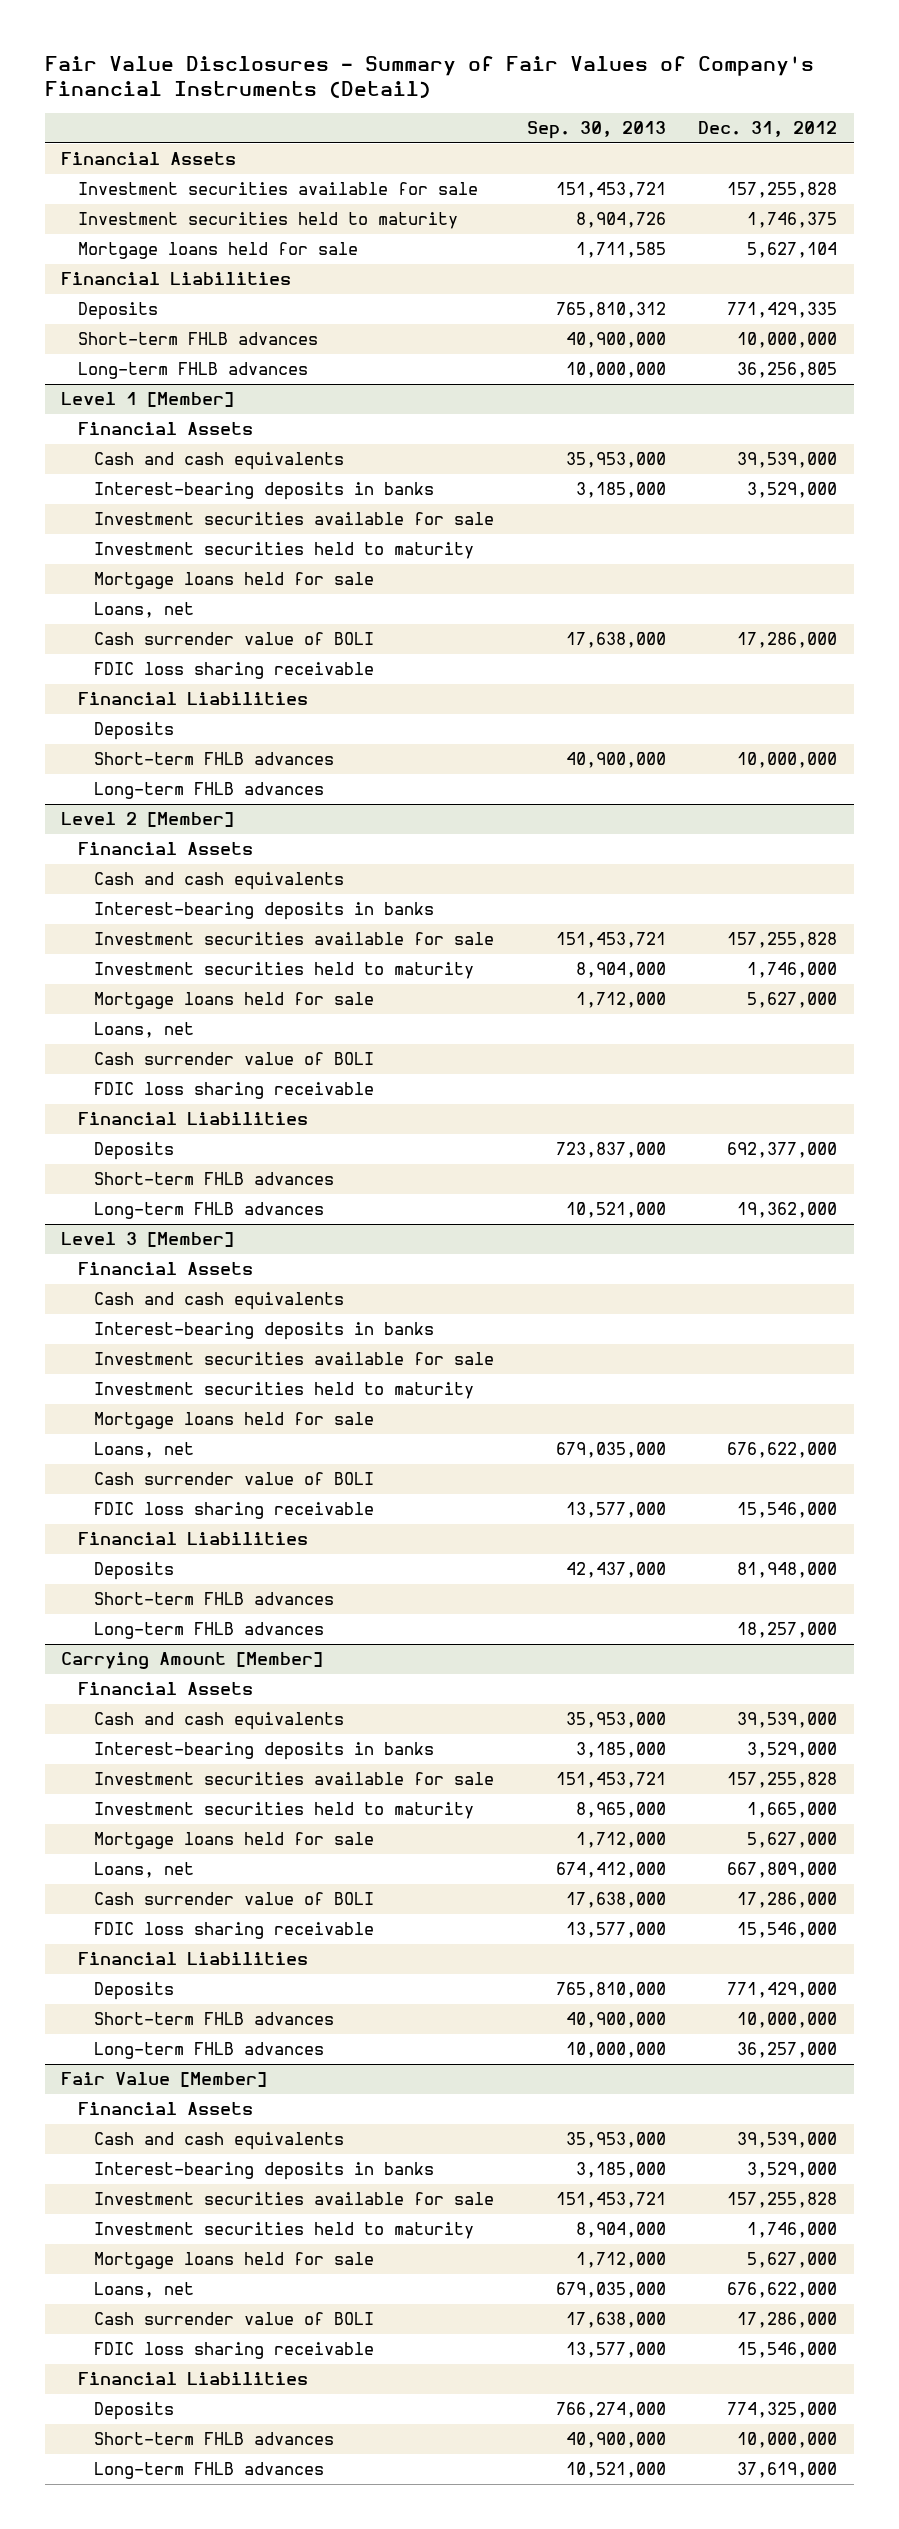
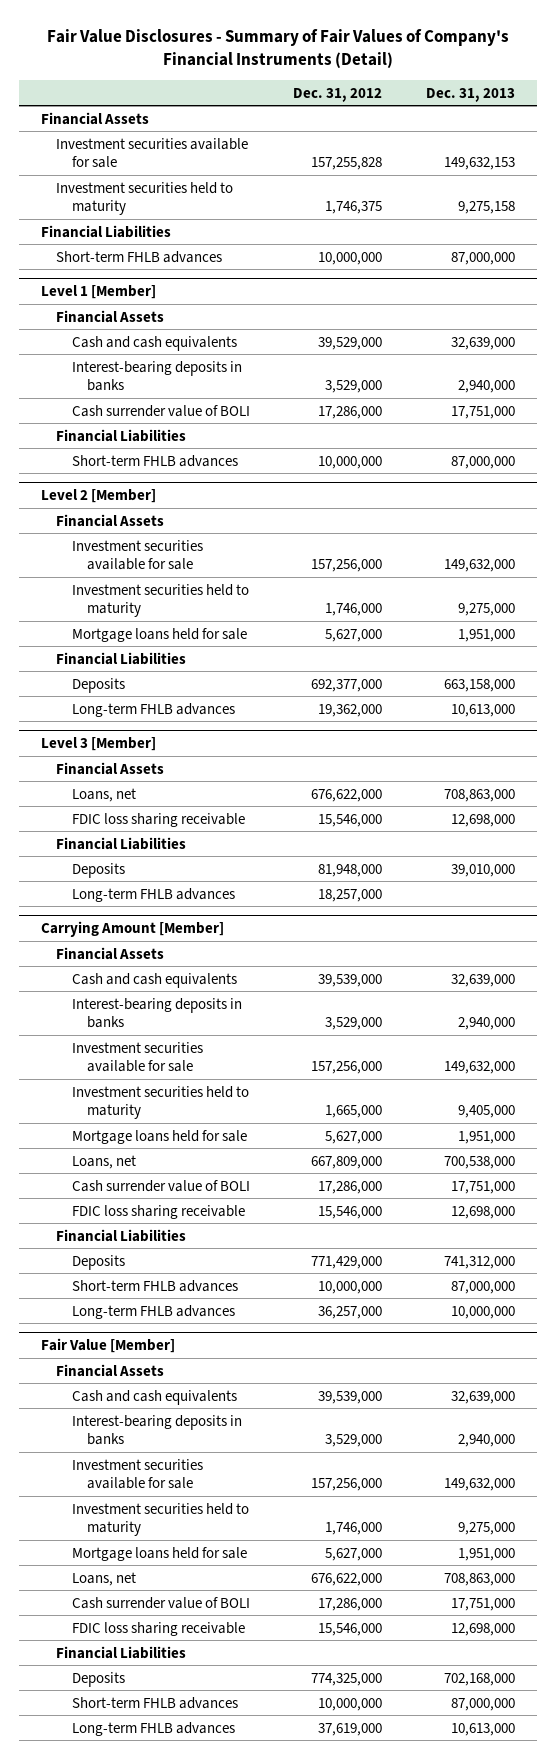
[526,121,666,140] Sep. 30, 2013 -> none
none -> [425,87,515,102] Dec. 31, 2013
[77,242,358,260] Mortgage loans held for sale -> none
[77,302,158,321] Deposits -> none
[77,362,308,380] Long-term FHLB advances -> none
[737,452,838,469] 39,539,000 -> [318,336,383,350] 39,529,000
[94,512,495,526] Investment securities available for sale -> none
[94,542,475,560] Investment securities held to maturity -> none
[94,572,375,590] Mortgage loans held for sale -> none
[94,602,195,619] Loans, net -> none
[94,662,375,680] FDIC loss sharing receivable -> none
[94,722,175,741] Deposits -> none
[94,782,325,800] Long-term FHLB advances -> none
[94,872,345,891] Cash and cash equivalents -> none
[94,902,435,921] Interest-bearing deposits in banks -> none
[727,932,838,949] 157,255,828 -> [311,559,383,573] 157,256,000
[94,1022,195,1039] Loans, net -> none
[94,1052,375,1066] Cash surrender value of BOLI -> none
[94,1082,375,1100] FDIC loss sharing receivable -> none
[94,1172,335,1186] Short-term FHLB advances -> none
[94,1292,345,1311] Cash and cash equivalents -> none
[94,1322,435,1341] Interest-bearing deposits in banks -> none
[94,1352,495,1366] Investment securities available for sale -> none
[94,1382,475,1400] Investment securities held to maturity -> none
[94,1412,375,1430] Mortgage loans held for sale -> none
[94,1472,375,1486] Cash surrender value of BOLI -> none
[94,1592,335,1606] Short-term FHLB advances -> none
[727,1772,838,1789] 157,255,828 -> [311,1061,383,1075] 157,256,000
[727,2192,838,2209] 157,255,828 -> [311,1478,383,1492] 157,256,000

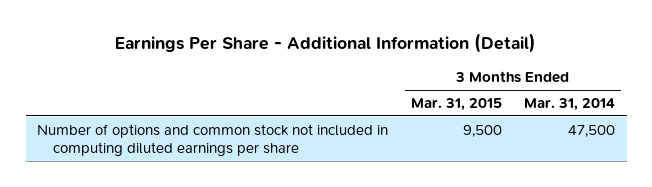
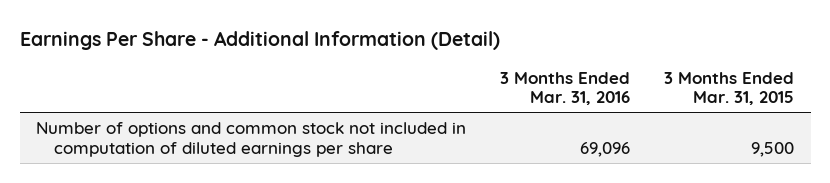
[524,98,616,112] Mar. 31, 2014 -> none
none -> [500,71,631,106] 3 Months Ended Mar. 31, 2016
[36,124,388,156] Number of options and common stock not included in computing diluted earnings per share -> [36,122,467,157] Number of options and common stock not included in computation of diluted earnings per share

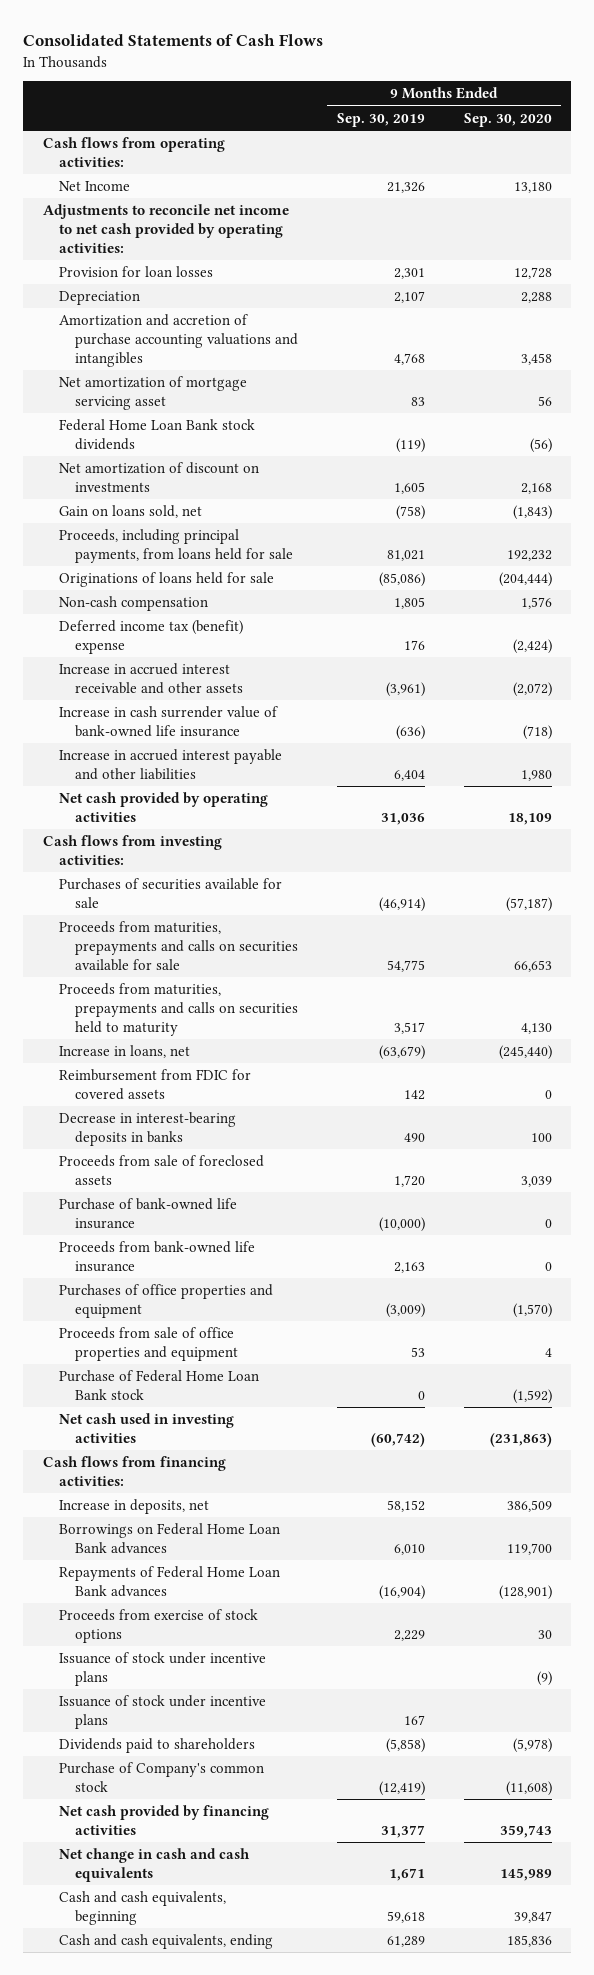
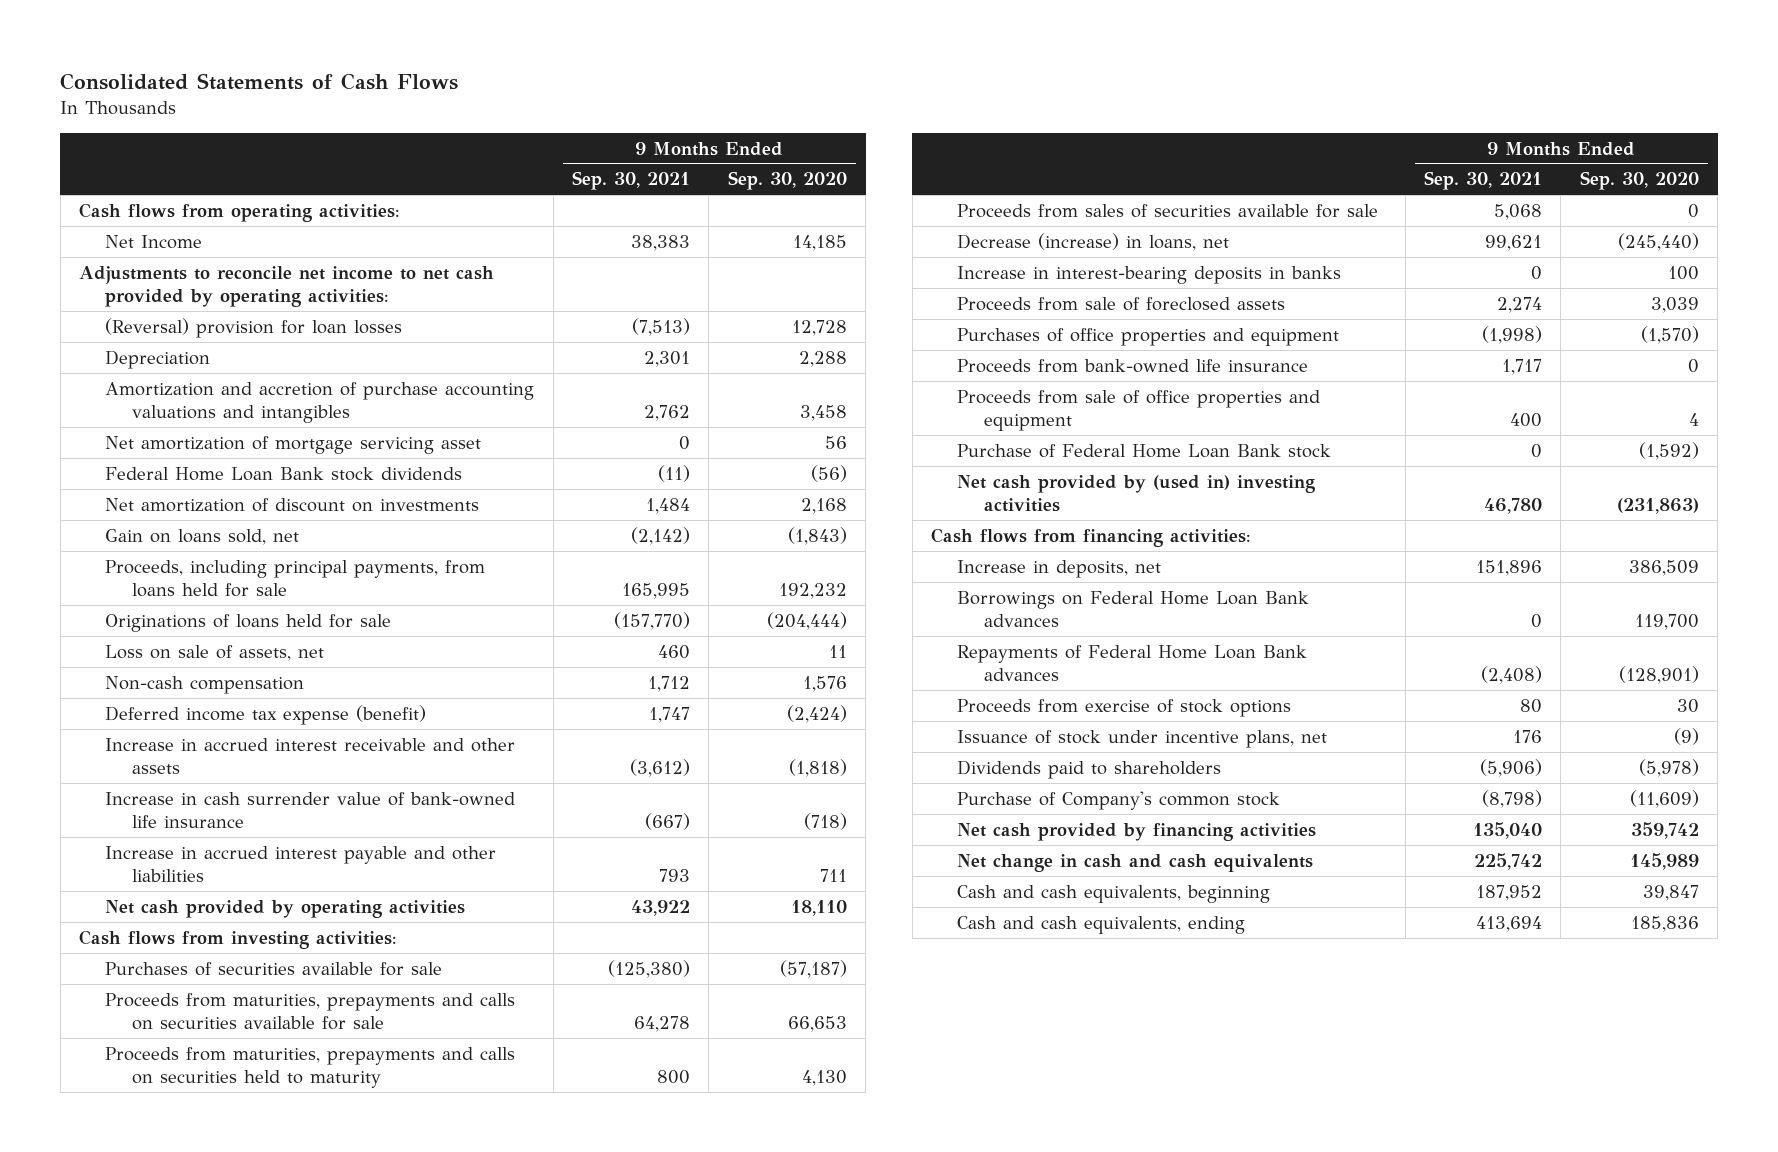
[336,112,425,127] Sep. 30, 2019 -> none
none -> [572,171,691,191] Sep. 30, 2021
[513,182,552,194] 13,180 -> [792,234,847,251] 14,185
[58,266,213,278] Provision for loan losses -> [105,317,403,338] (Reversal) provision for loan losses
none -> [105,644,325,661] Loss on sale of assets, net
[58,620,243,654] Deferred income tax (benefit) expense -> [105,704,427,725] Deferred income tax expense (benefit)
[512,681,552,697] (2,072) -> [788,758,847,777] (1,818)
[520,769,552,781] 1,980 -> [819,868,847,882] 711
[507,812,552,825] 18,109 -> [790,899,847,916] 18,110
[58,1069,251,1100] Reimbursement from FDIC for covered assets -> none
none -> [957,203,1379,218] Proceeds from sales of securities available for sale
[58,1045,190,1059] Increase in loans, net -> [957,232,1230,251] Decrease (increase) in loans, net
[58,1112,236,1146] Decrease in interest-bearing deposits in banks -> [957,265,1342,284] Increase in interest-bearing deposits in banks
[58,1198,237,1229] Purchase of bank-owned life insurance -> none
[58,1241,255,1272] Proceeds from bank-owned life insurance -> [957,358,1309,373] Proceeds from bank-owned life insurance
[58,1413,234,1443] Net cash used in investing activities -> [957,474,1316,512] Net cash provided by (used in) investing activities
[58,1695,266,1729] Issuance of stock under incentive plans -> none
[58,1652,266,1686] Issuance of stock under incentive plans -> [957,729,1328,748] Issuance of stock under incentive plans, net
[505,1780,552,1796] (11,608) -> [1629,789,1699,808] (11,609)
[499,1824,552,1838] 359,743 -> [1630,821,1699,839] 359,742

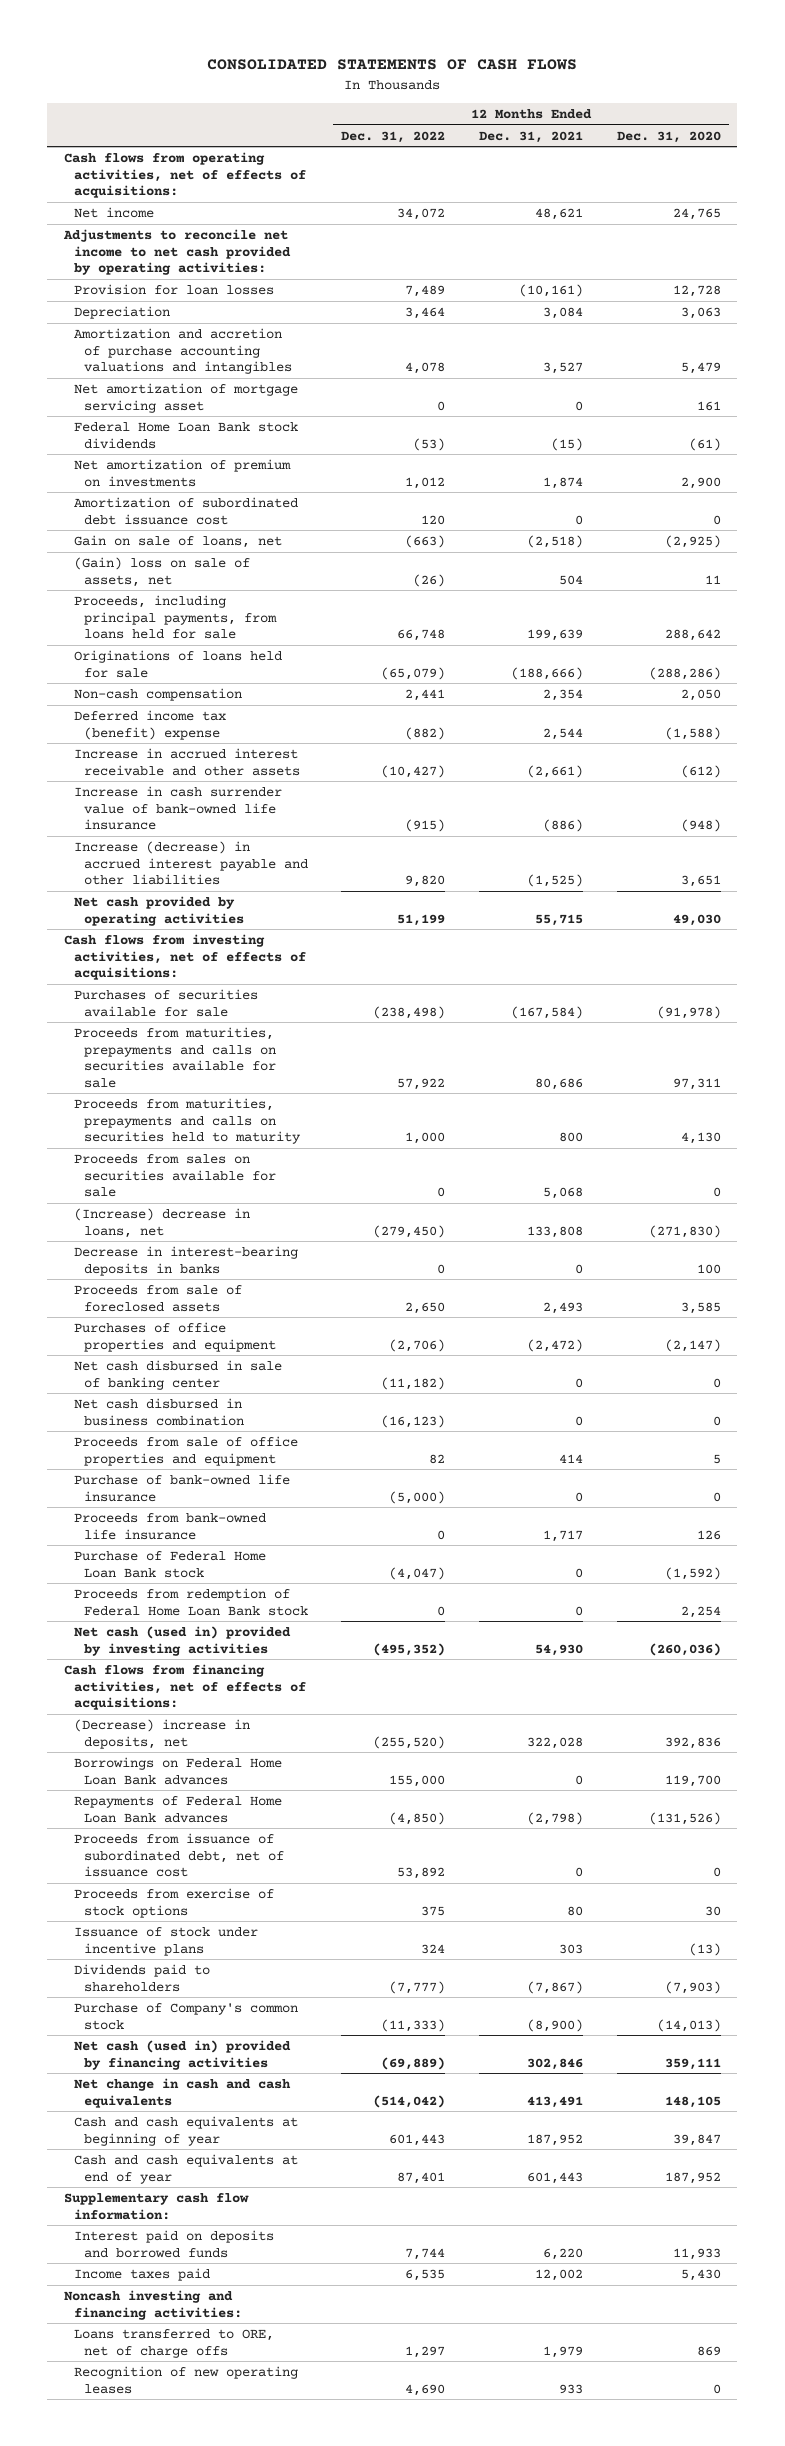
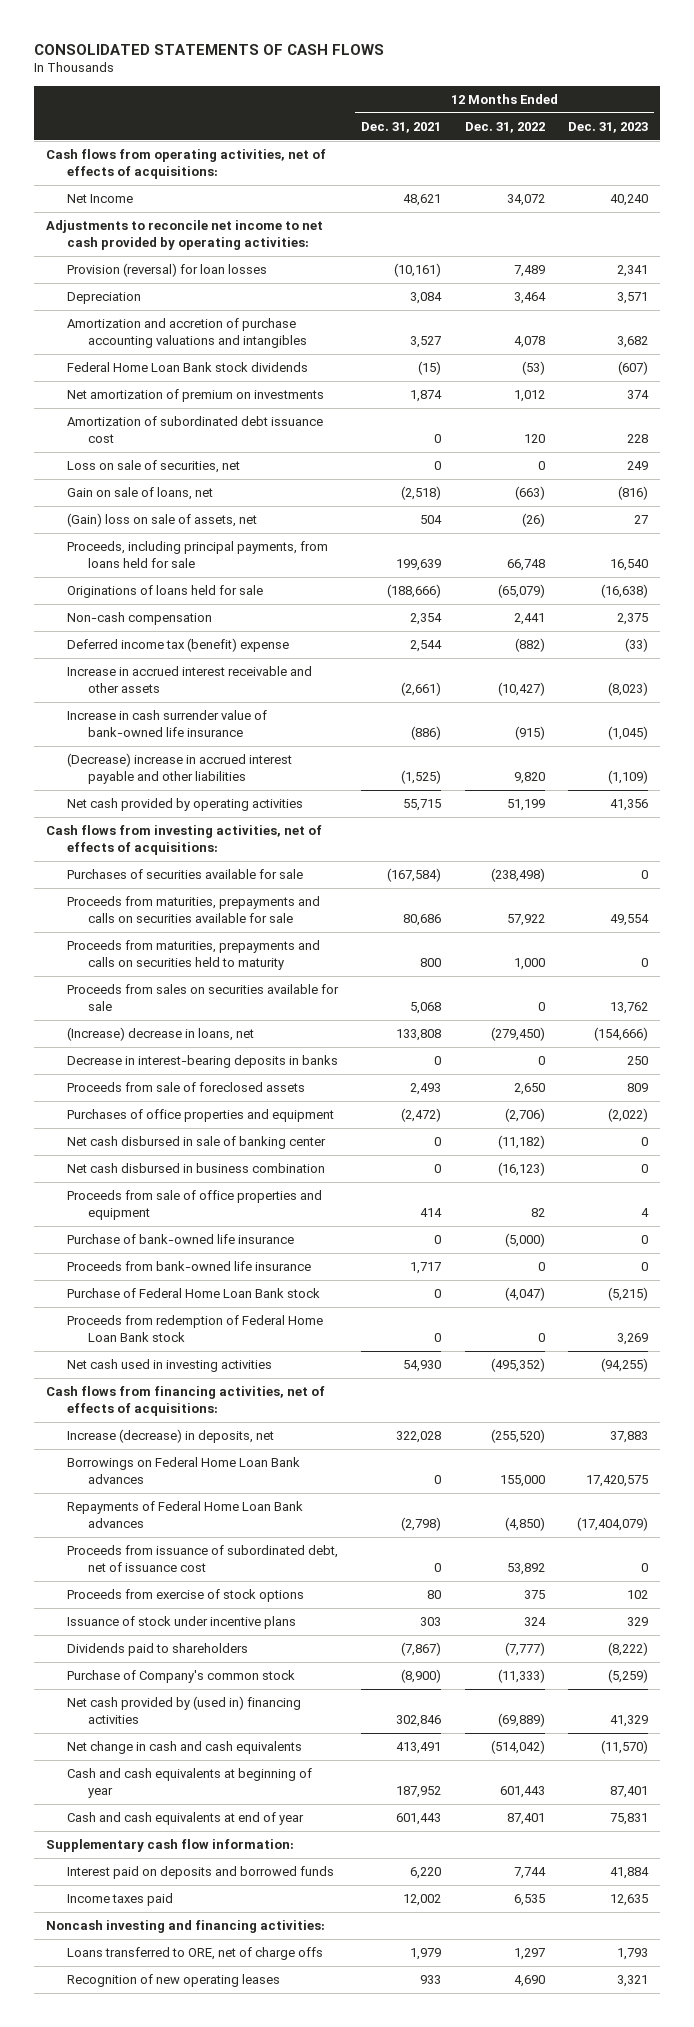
[616,130,721,143] Dec. 31, 2020 -> none
none -> [568,121,649,133] Dec. 31, 2023
[73,207,154,219] Net income -> [66,194,133,204] Net Income
[73,284,274,296] Provision for loan losses -> [66,263,267,278] Provision (reversal) for loan losses
[73,383,298,413] Net amortization of mortgage servicing asset -> none
none -> [66,460,240,474] Loss on sale of securities, net
[73,841,308,886] Increase (decrease) in accrued interest payable and other liabilities -> [66,753,292,784] (Decrease) increase in accrued interest payable and other liabilities
[73,1626,291,1656] Net cash (used in) provided by investing activities -> [66,1359,272,1373] Net cash used in investing activities
[73,1719,250,1749] (Decrease) increase in deposits, net -> [66,1429,274,1444] Increase (decrease) in deposits, net
[73,2040,291,2070] Net cash (used in) provided by financing activities -> [66,1696,301,1724] Net cash provided by (used in) financing activities

